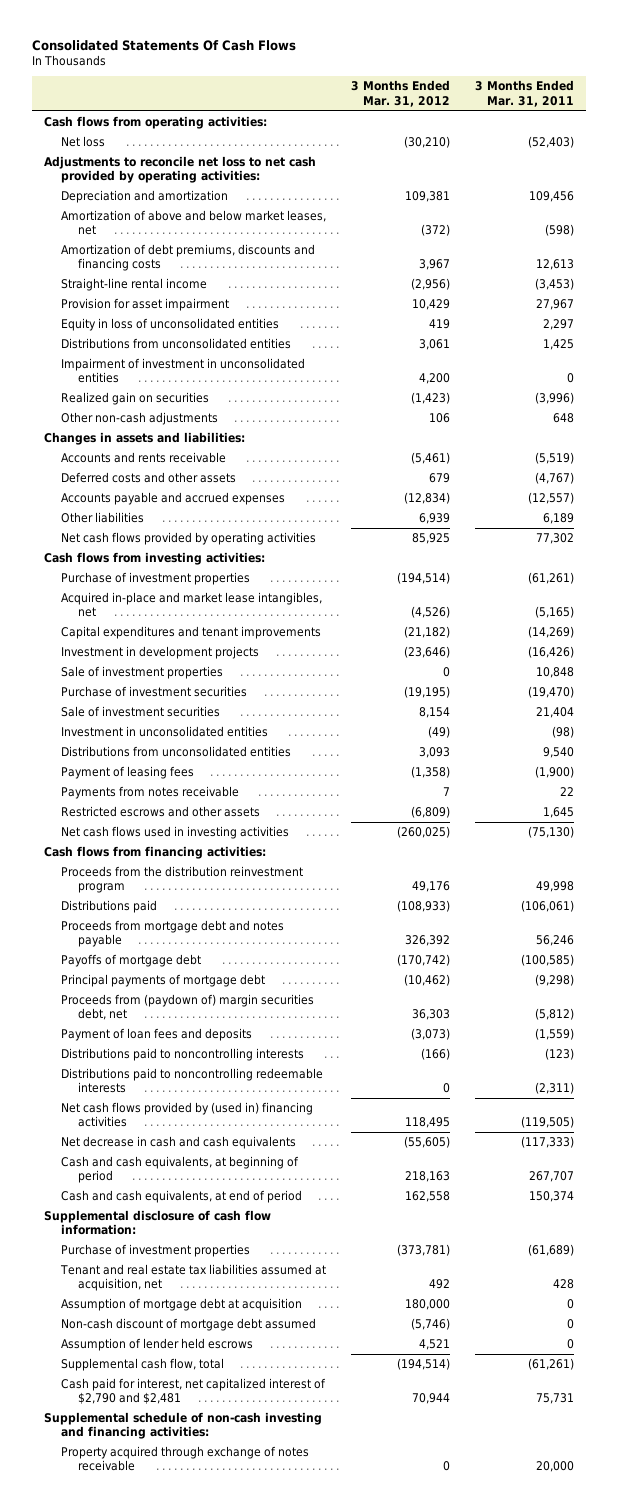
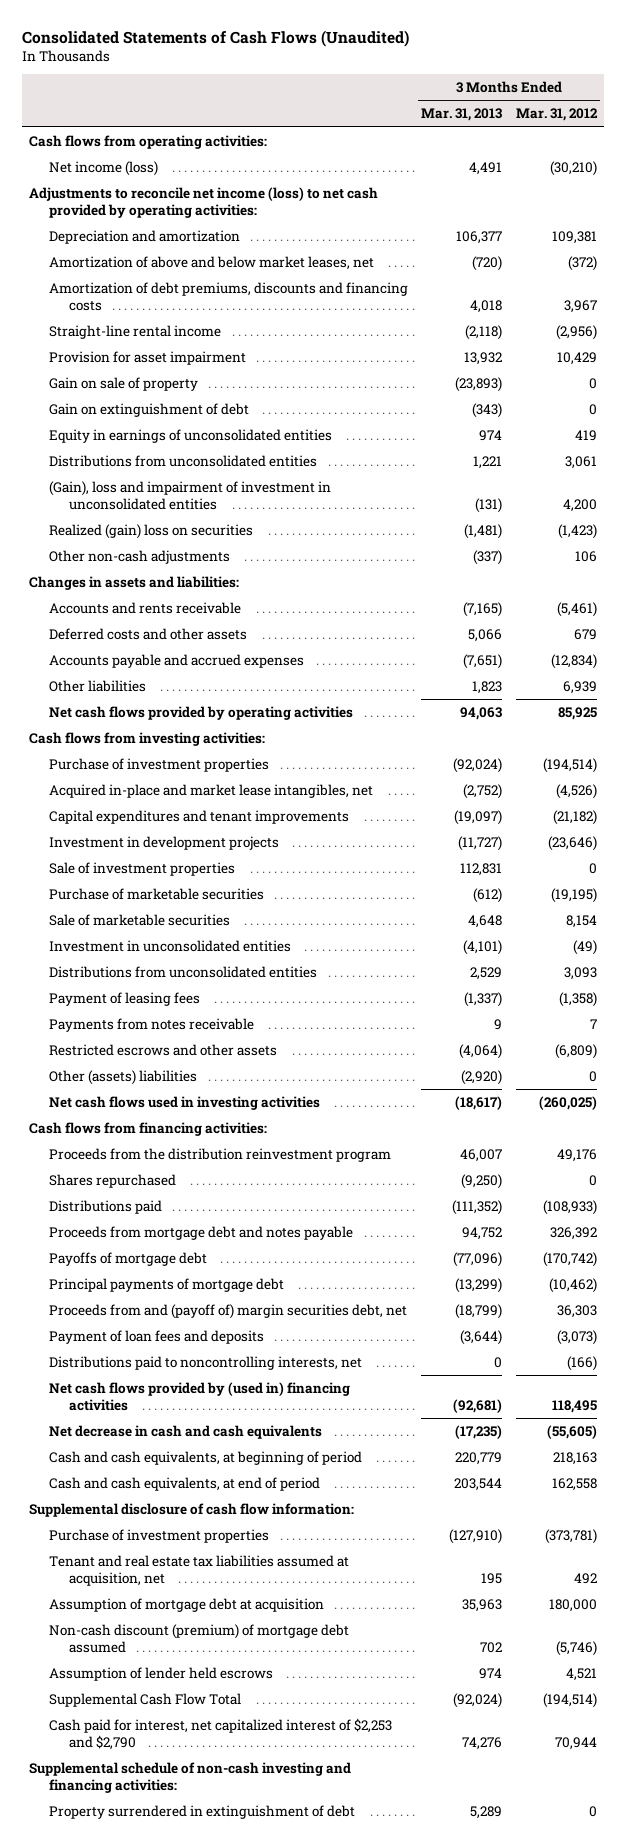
[32,39,297,51] Consolidated Statements Of Cash Flows -> [22,30,410,48] Consolidated Statements of Cash Flows (Unaudited)
[474,80,574,107] 3 Months Ended Mar. 31, 2011 -> none
none -> [421,108,503,122] Mar. 31, 2013
[61,136,106,148] Net loss -> [48,160,158,176] Net income (loss)
[44,156,317,184] Adjustments to reconcile net loss to net cash provided by operating activities: -> [29,186,379,218] Adjustments to reconcile net income (loss) to net cash provided by operating activities:
none -> [48,376,198,391] Gain on sale of property
none -> [48,402,249,417] Gain on extinguishment of debt
[61,318,280,332] Equity in loss of unconsolidated entities -> [48,428,332,443] Equity in earnings of unconsolidated entities
[61,358,306,384] Impairment of investment in unconsolidated entities -> [48,480,331,510] (Gain), loss and impairment of investment in unconsolidated entities
[61,392,210,406] Realized gain on securities -> [48,523,253,539] Realized (gain) loss on securities
[61,686,248,698] Purchase of investment securities -> [48,887,264,900] Purchase of marketable securities
[61,706,221,718] Sale of investment securities -> [48,913,230,926] Sale of marketable securities
none -> [48,1069,197,1085] Other (assets) liabilities
none -> [48,1173,176,1188] Shares repurchased
[61,994,315,1021] Proceeds from (paydown of) margin securities debt, net -> [48,1303,407,1319] Proceeds from and (payoff of) margin securities debt, net
[61,1068,324,1094] Distributions paid to noncontrolling redeemable interests -> none
[61,1048,305,1062] Distributions paid to noncontrolling interests -> [48,1355,362,1370] Distributions paid to noncontrolling interests, net
[61,1318,317,1332] Non-cash discount of mortgage debt assumed -> [48,1623,349,1653] Non-cash discount (premium) of mortgage debt assumed
[61,1358,225,1372] Supplemental cash flow, total -> [48,1692,241,1707] Supplemental Cash Flow Total
[61,1378,327,1405] Cash paid for interest, net capitalized interest of $2,790 and $2,481 -> [48,1717,392,1750] Cash paid for interest, net capitalized interest of $2,253 and $2,790
[61,1446,310,1472] Property acquired through exchange of notes receivable -> none
none -> [48,1804,355,1819] Property surrendered in extinguishment of debt

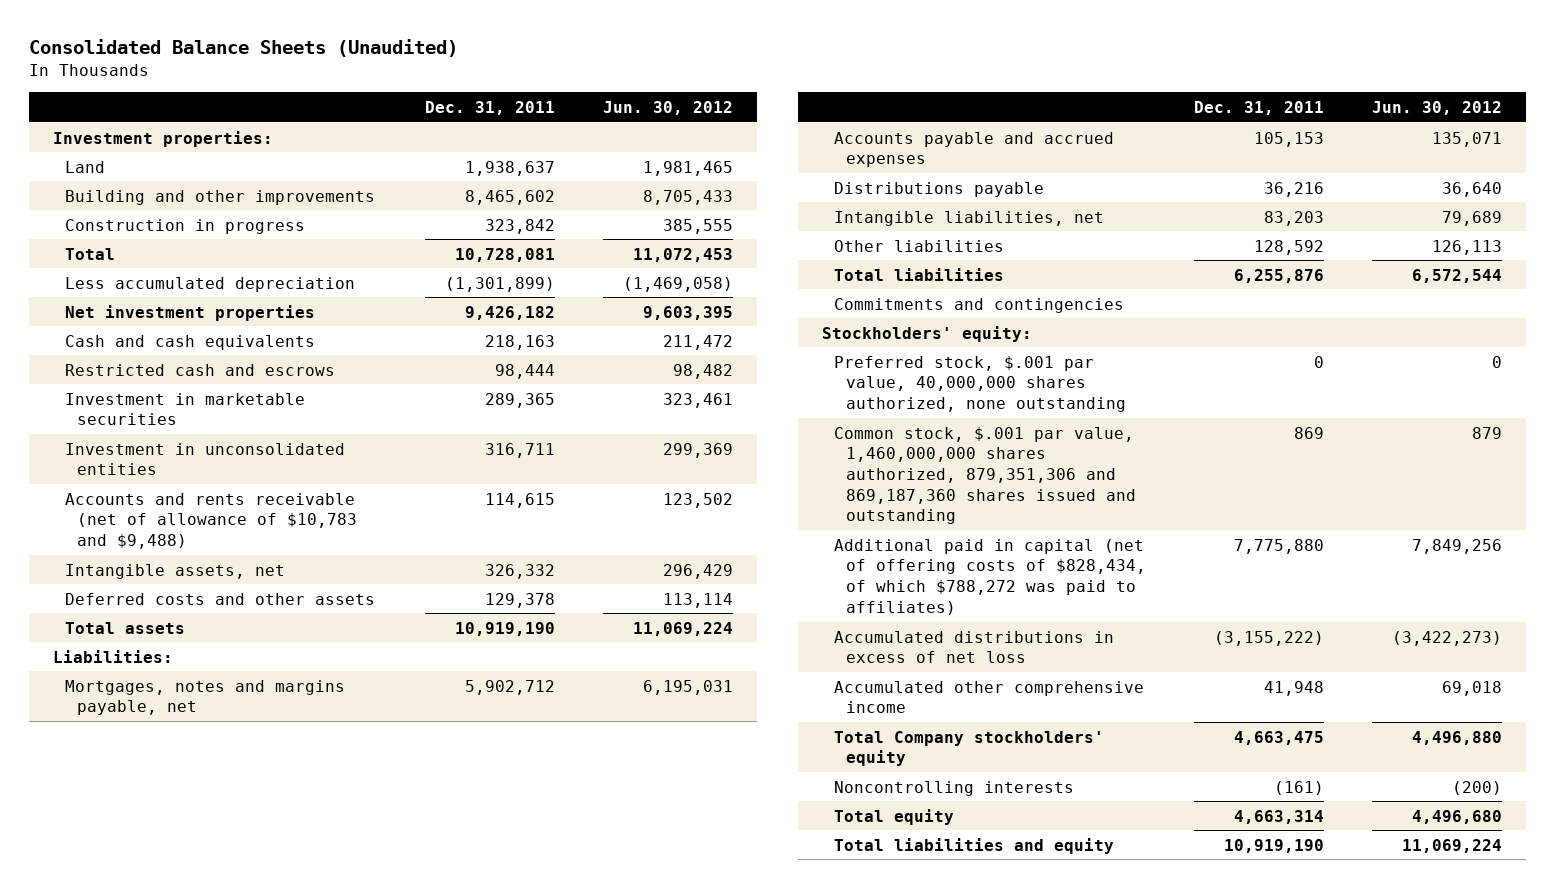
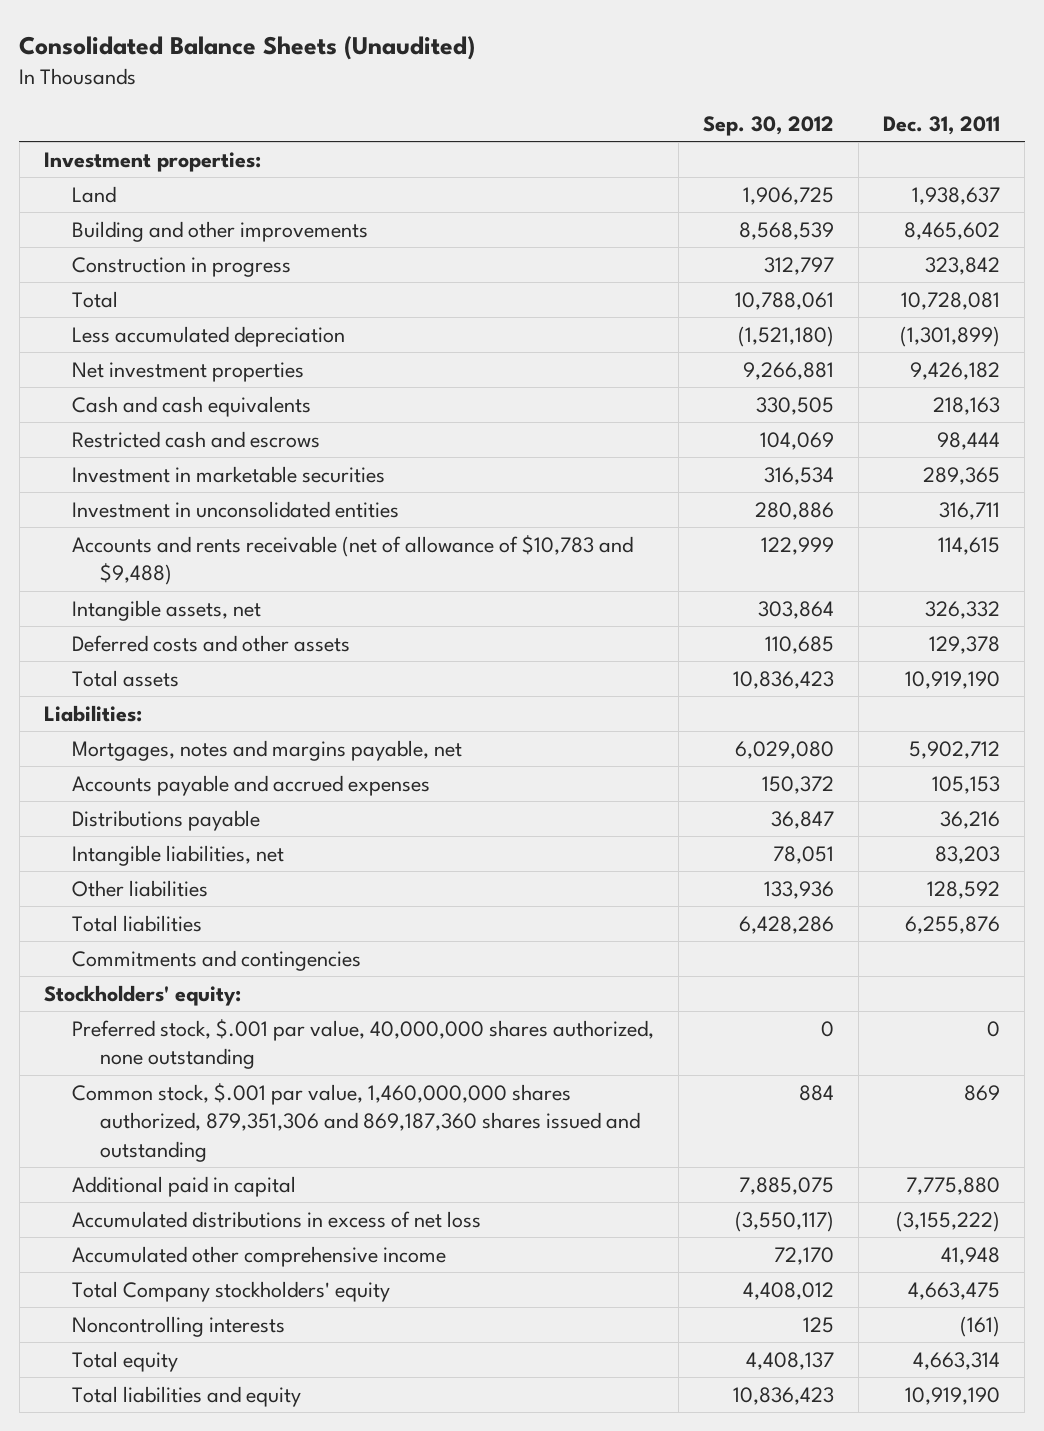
[603,100,734,115] Jun. 30, 2012 -> none
none -> [702,116,834,137] Sep. 30, 2012
[833,538,1146,615] Additional paid in capital (net of offering costs of $828,434, of which $788,272 was paid to affiliates) -> [71,1176,296,1198] Additional paid in capital

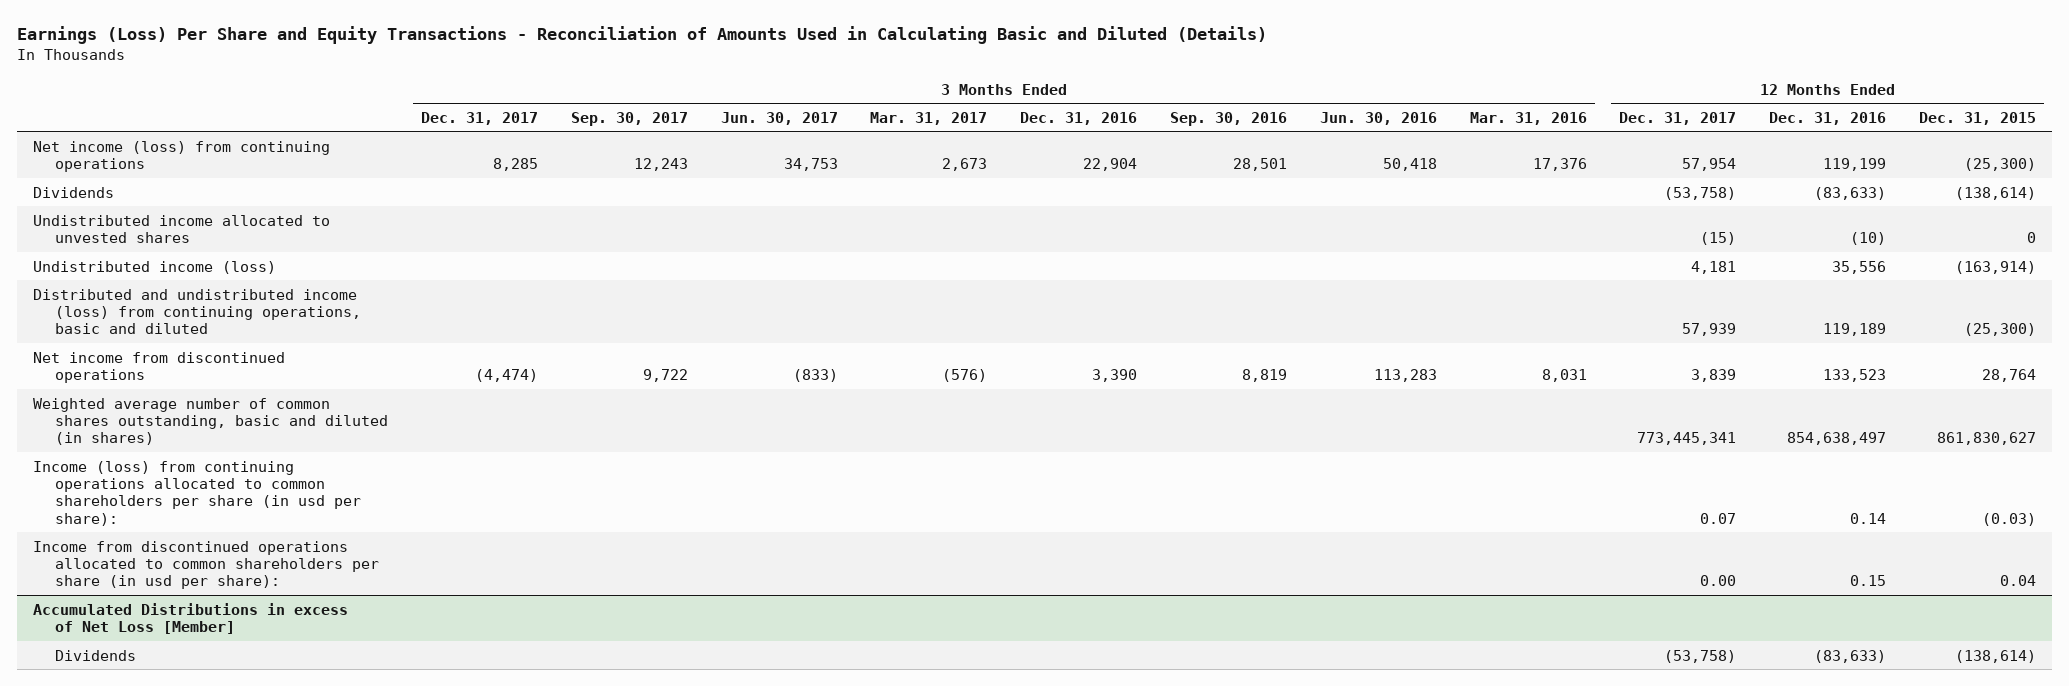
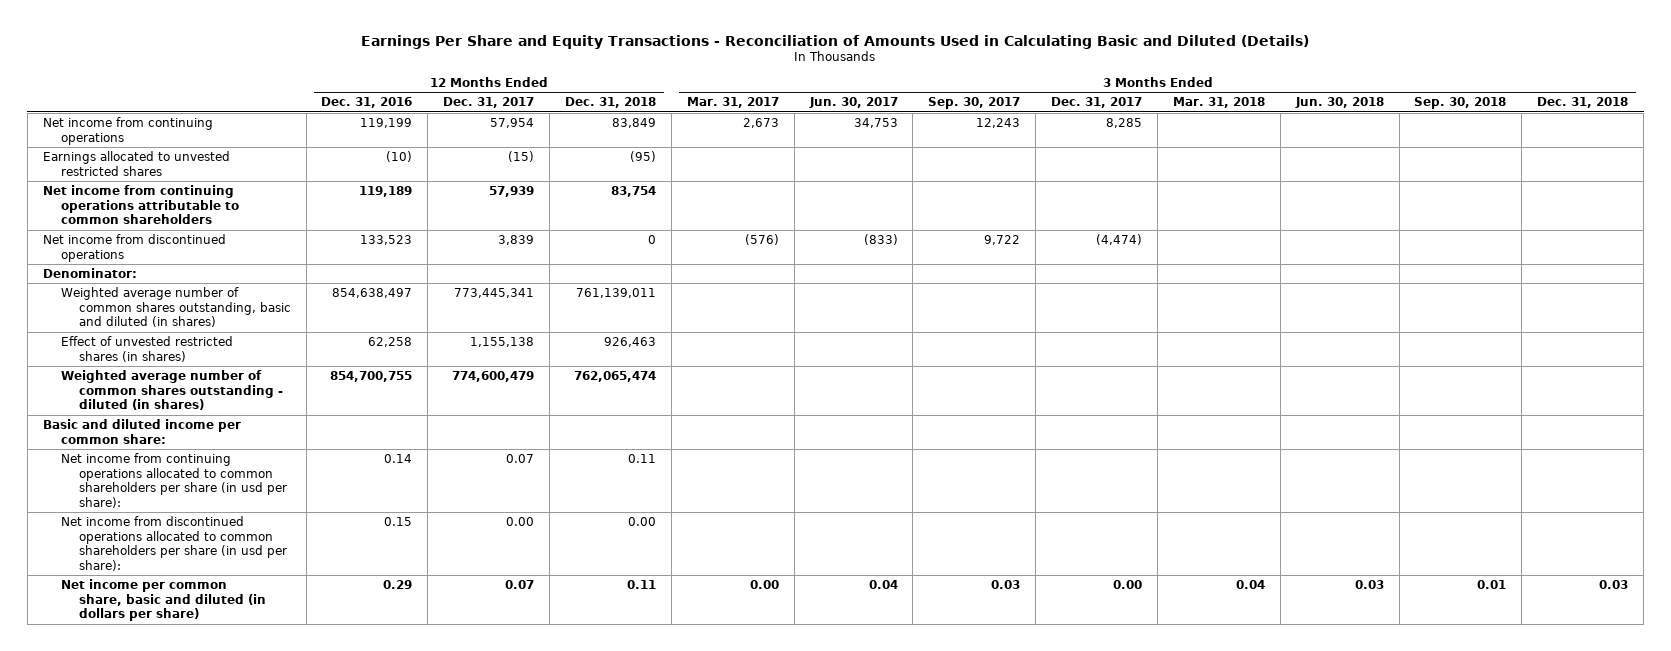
[17,26,1268,45] Earnings (Loss) Per Share and Equity Transactions - Reconciliation of Amounts Used in Calculating Basic and Diluted (Details) -> [361,34,1310,49] Earnings Per Share and Equity Transactions - Reconciliation of Amounts Used in Calculating Basic and Diluted (Details)
[1020,111,1138,125] Dec. 31, 2016 -> none
[1169,111,1287,126] Sep. 30, 2016 -> none
[1319,111,1437,125] Jun. 30, 2016 -> none
[1469,111,1587,125] Mar. 31, 2016 -> none
[1918,111,2036,125] Dec. 31, 2015 -> none
none -> [565,97,657,109] Dec. 31, 2018
none -> [1172,97,1265,109] Mar. 31, 2018
none -> [1294,97,1384,109] Jun. 30, 2018
none -> [1414,97,1507,110] Sep. 30, 2018
none -> [1537,97,1629,109] Dec. 31, 2018
[33,186,115,198] Dividends -> none
[33,260,277,274] Undistributed income (loss) -> none
[33,140,331,172] Net income (loss) from continuing operations -> [42,116,213,145] Net income from continuing operations
[33,214,331,243] Undistributed income allocated to unvested shares -> [42,150,230,176] Earnings allocated to unvested restricted shares
[33,288,362,335] Distributed and undistributed income (loss) from continuing operations, basic and diluted -> [42,184,239,225] Net income from continuing operations attributable to common shareholders
none -> [42,267,137,278] Denominator:
[33,602,349,634] Accumulated Distributions in excess of Net Loss [Member] -> none
[55,649,137,661] Dividends -> none
none -> [60,335,233,362] Effect of unvested restricted shares (in shares)
none -> [60,369,283,411] Weighted average number of common shares outstanding - diluted (in shares)
none -> [42,418,241,444] Basic and diluted income per common share:
[33,460,362,526] Income (loss) from continuing operations allocated to common shareholders per share (in usd per share): -> [60,452,287,508] Net income from continuing operations allocated to common shareholders per share (in usd per share):
[33,540,380,590] Income from discontinued operations allocated to common shareholders per share (in usd per share): -> [60,515,287,571] Net income from discontinued operations allocated to common shareholders per share (in usd per share):
none -> [60,578,266,622] Net income per common share, basic and diluted (in dollars per share)

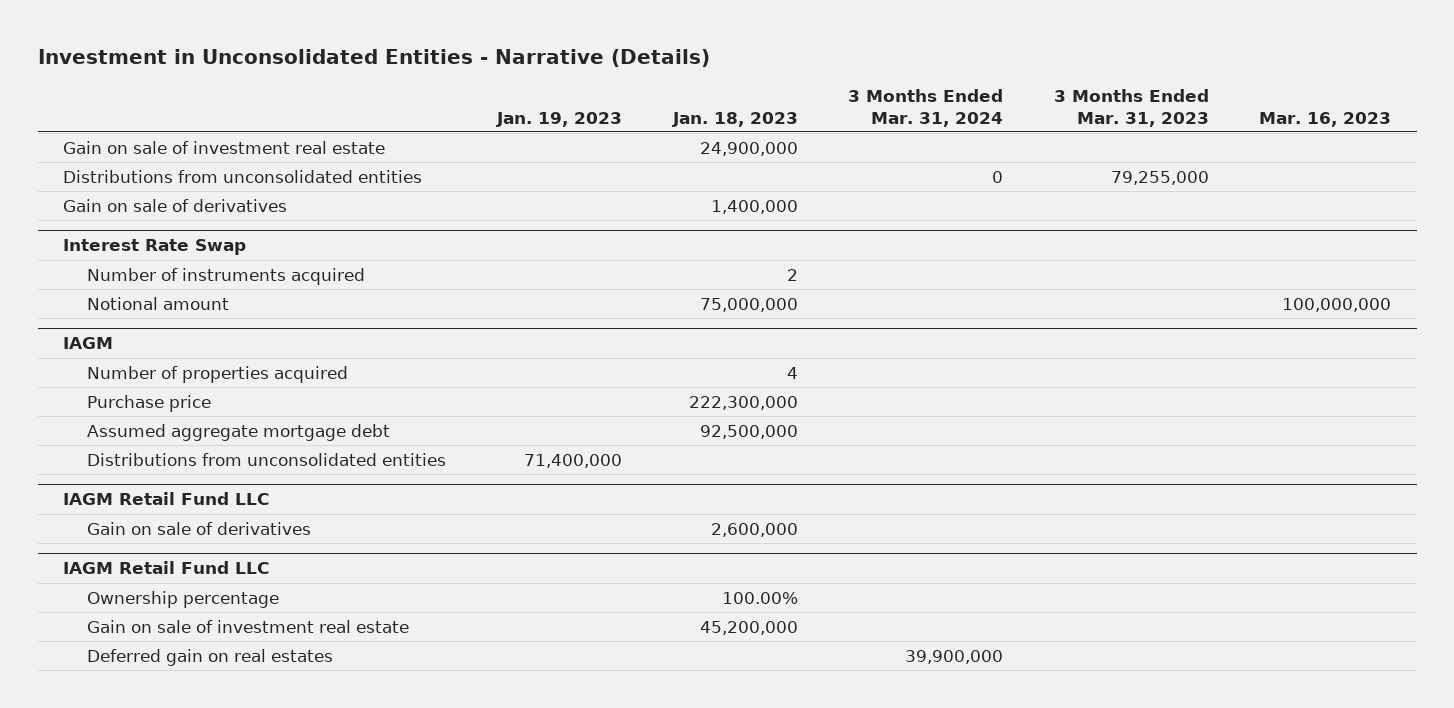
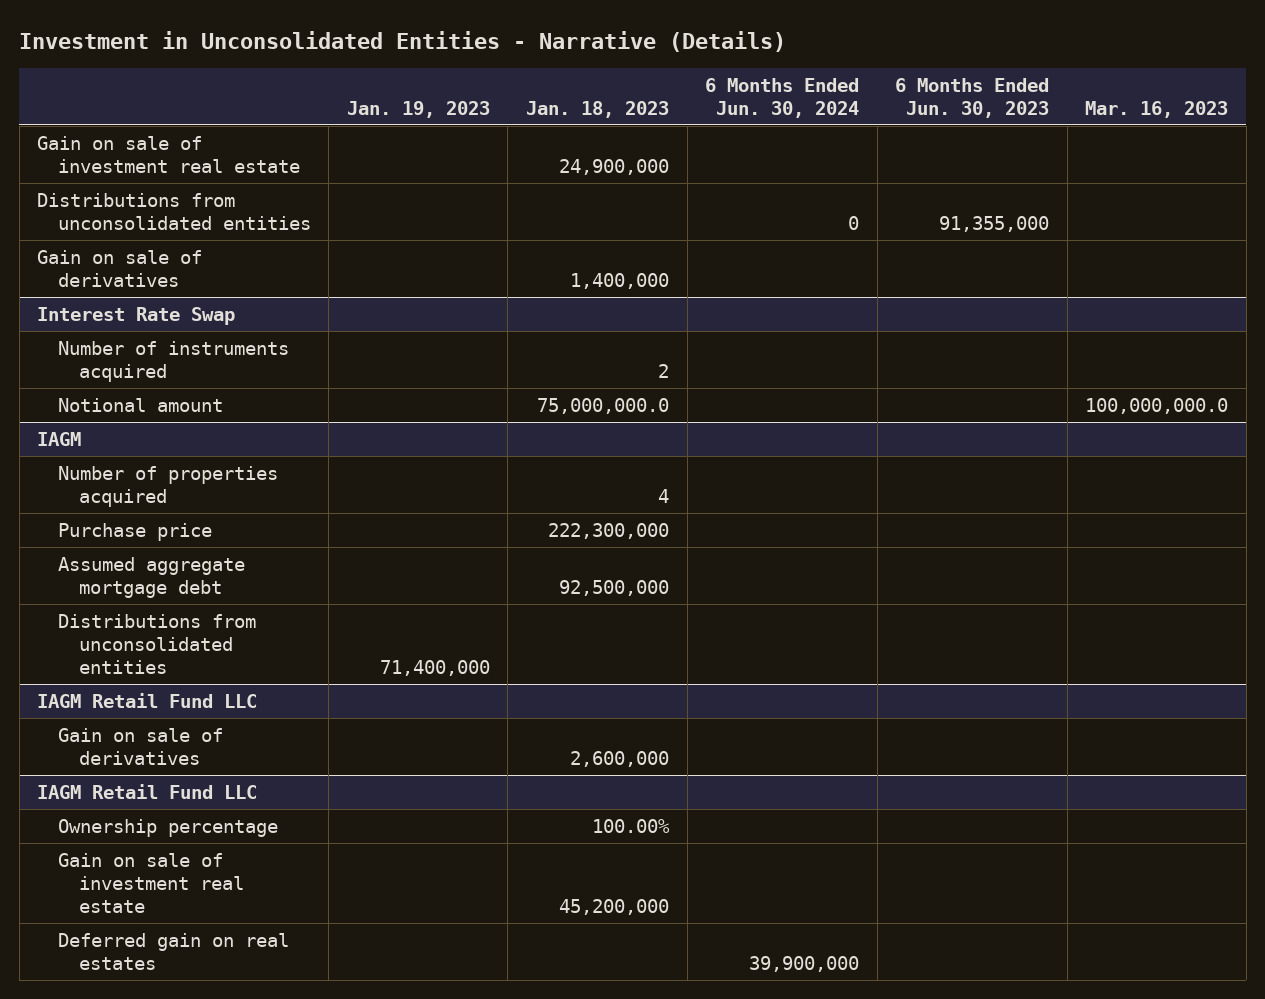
[848,89,1004,127] 3 Months Ended Mar. 31, 2024 -> none
[1053,89,1209,127] 3 Months Ended Mar. 31, 2023 -> none
none -> [705,77,860,118] 6 Months Ended Jun. 30, 2024
none -> [895,77,1050,118] 6 Months Ended Jun. 30, 2023
[699,297,798,312] 75,000,000 -> [537,397,670,414] 75,000,000.0
[1282,297,1392,312] 100,000,000 -> [1085,397,1229,414] 100,000,000.0

